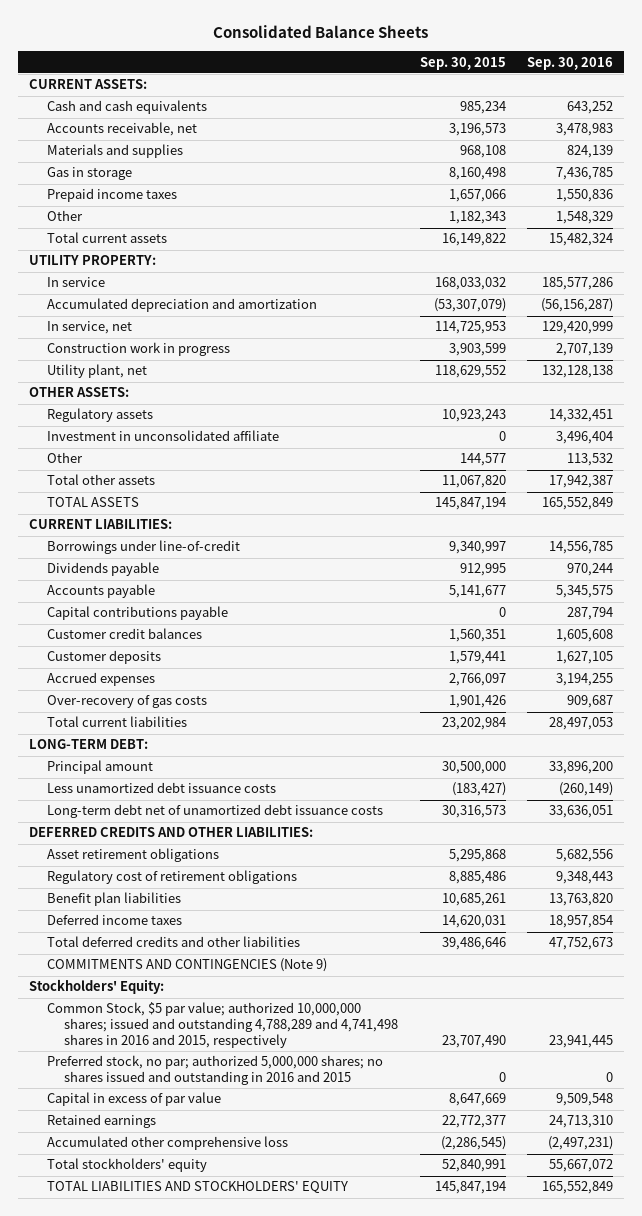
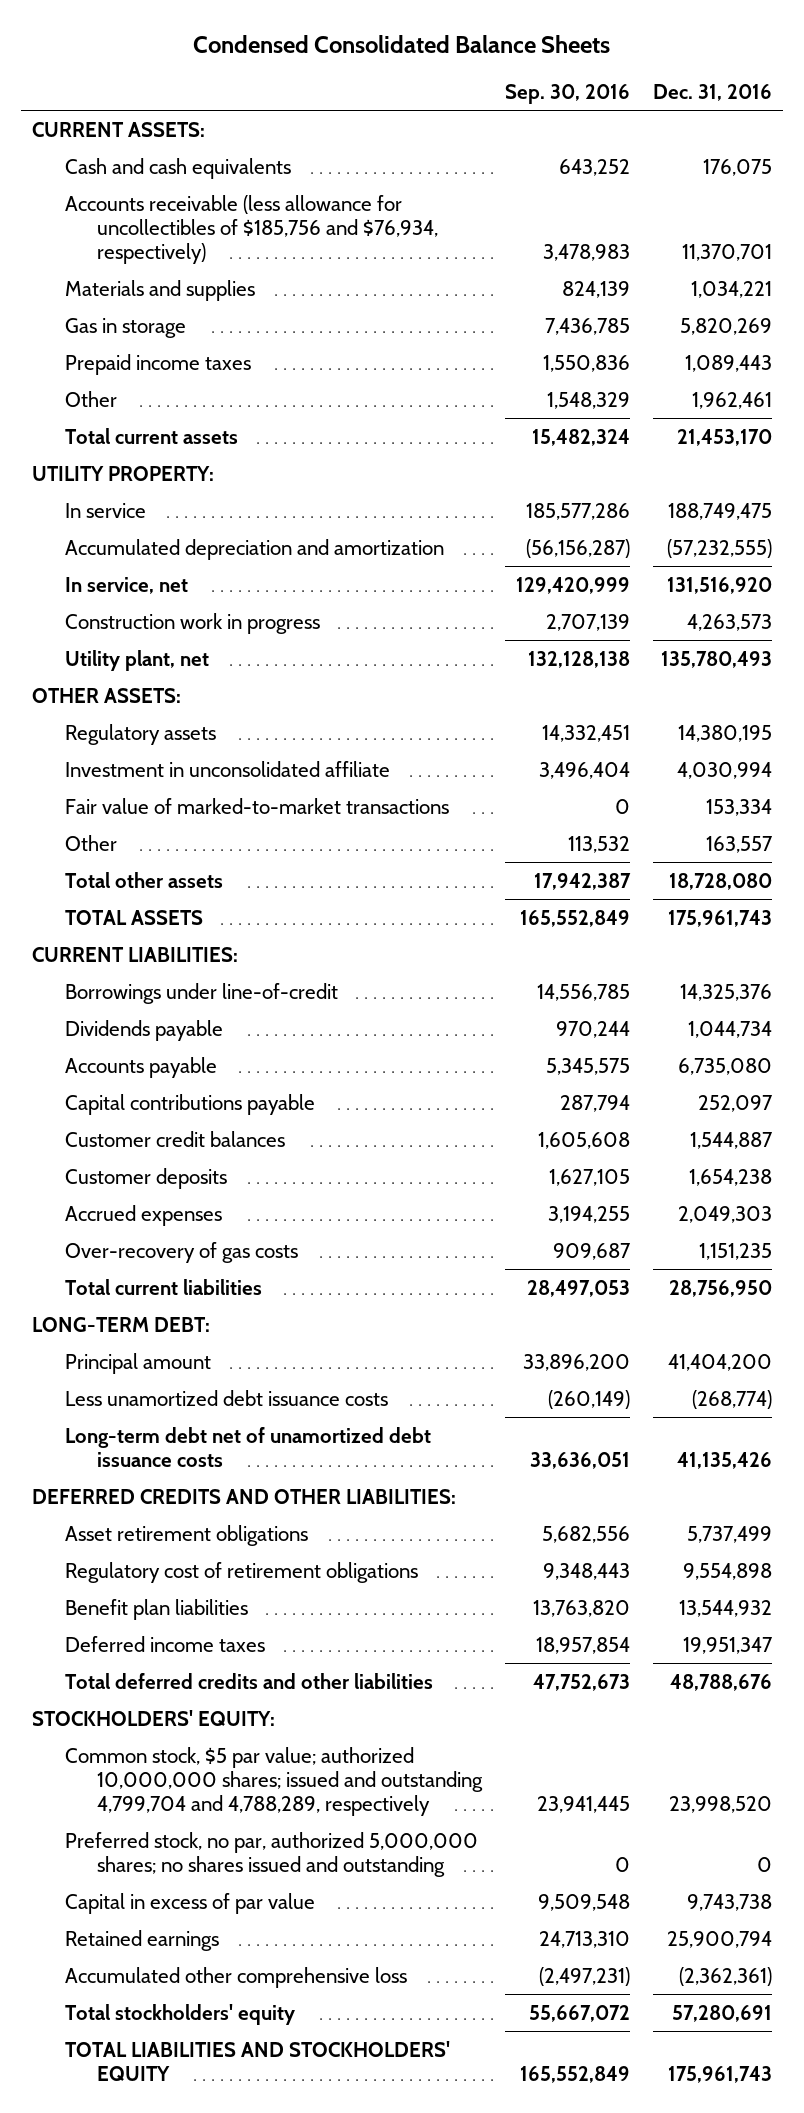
[212,25,428,39] Consolidated Balance Sheets -> [193,34,611,53] Condensed Consolidated Balance Sheets
[419,56,506,70] Sep. 30, 2015 -> none
none -> [653,84,773,102] Dec. 31, 2016
[46,122,197,137] Accounts receivable, net -> [64,194,439,264] Accounts receivable (less allowance for uncollectibles of $185,756 and $76,934, respectively)
none -> [64,797,449,814] Fair value of marked-to-market transactions
[46,958,327,973] COMMITMENTS AND CONTINGENCIES (Note 9) -> none
[28,979,164,995] Stockholders' Equity: -> [31,1709,275,1726] STOCKHOLDERS' EQUITY:
[46,1002,399,1049] Common Stock, $5 par value; authorized 10,000,000 shares; issued and outstanding 4,788,289 and 4,741,498 shares in 2016 and 2015, respectively -> [64,1746,484,1816] Common stock, $5 par value; authorized 10,000,000 shares; issued and outstanding 4,799,704 and 4,788,289, respectively
[46,1055,383,1086] Preferred stock, no par; authorized 5,000,000 shares; no shares issued and outstanding in 2016 and 2015 -> [64,1831,478,1877] Preferred stock, no par, authorized 5,000,000 shares; no shares issued and outstanding

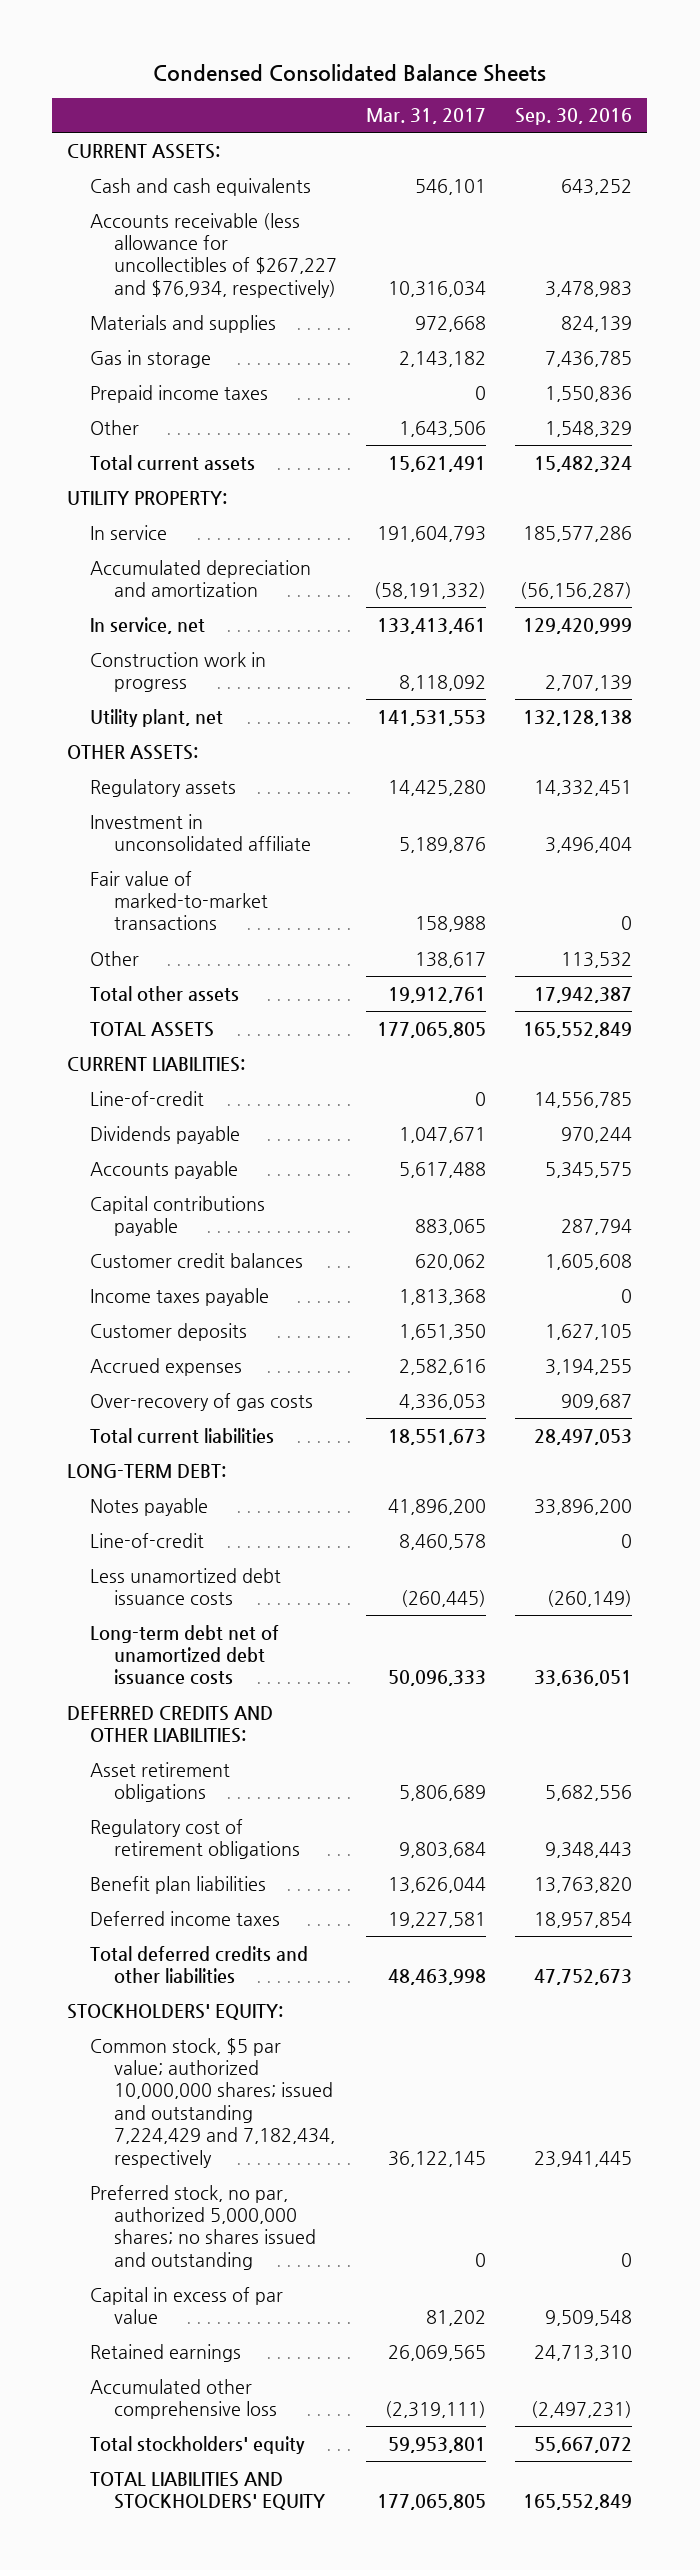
[653,84,773,102] Dec. 31, 2016 -> none
none -> [366,108,487,125] Mar. 31, 2017
[64,194,439,264] Accounts receivable (less allowance for uncollectibles of $185,756 and $76,934, respectively) -> [90,212,337,298] Accounts receivable (less allowance for uncollectibles of $267,227 and $76,934, respectively)
[64,982,338,1004] Borrowings under line-of-credit -> [90,1090,205,1106] Line-of-credit
none -> [90,1287,270,1306] Income taxes payable
[64,1352,211,1374] Principal amount -> [90,1497,209,1516] Notes payable
none -> [90,1532,205,1548] Line-of-credit
[64,1746,484,1816] Common stock, $5 par value; authorized 10,000,000 shares; issued and outstanding 4,799,704 and 4,788,289, respectively -> [90,2037,335,2168] Common stock, $5 par value; authorized 10,000,000 shares; issued and outstanding 7,224,429 and 7,182,434, respectively

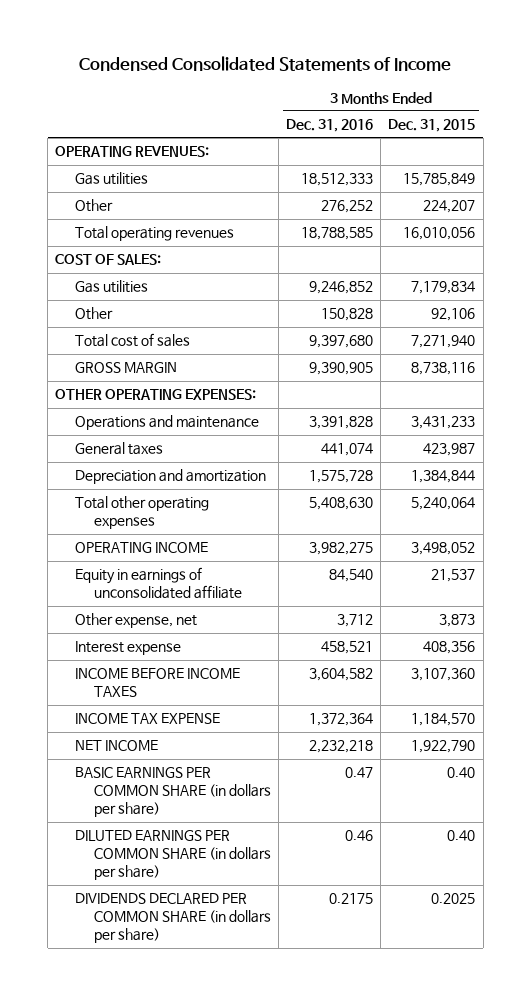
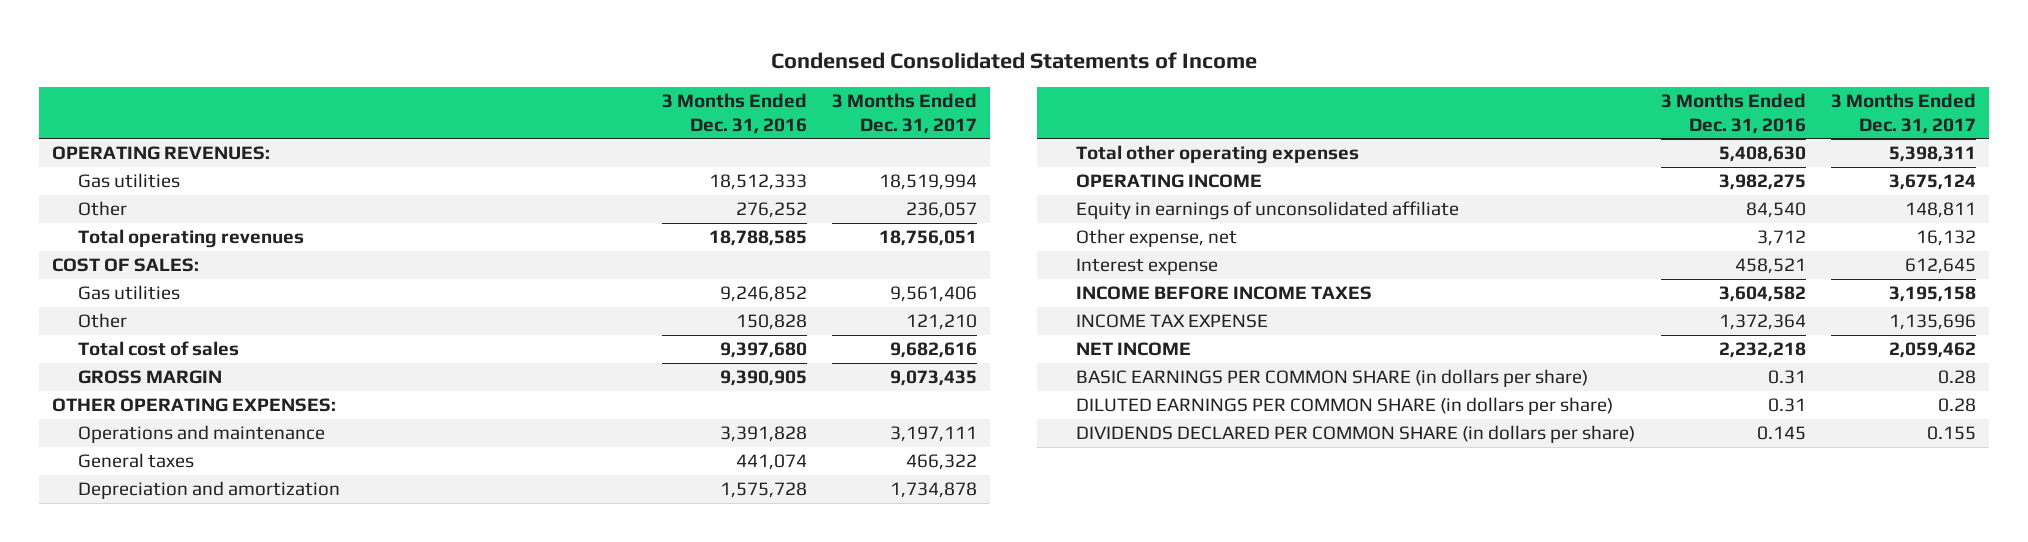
[388,119,476,133] Dec. 31, 2015 -> none
none -> [832,93,978,134] 3 Months Ended Dec. 31, 2017
[345,767,374,779] 0.47 -> [1767,370,1806,385] 0.31
[345,830,374,842] 0.46 -> [1767,398,1806,413] 0.31
[329,893,374,905] 0.2175 -> [1756,426,1806,441] 0.145

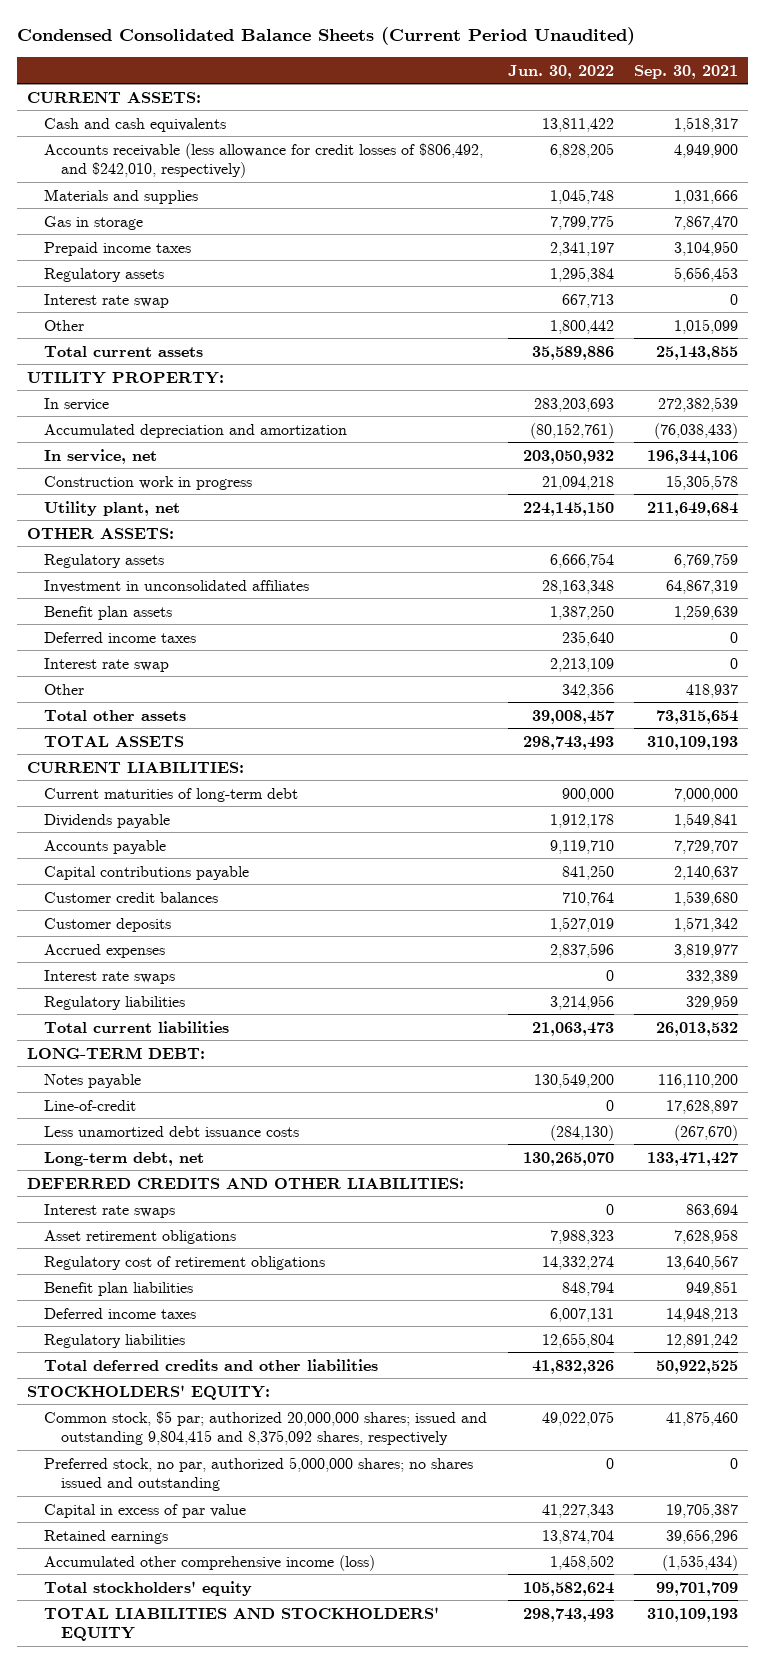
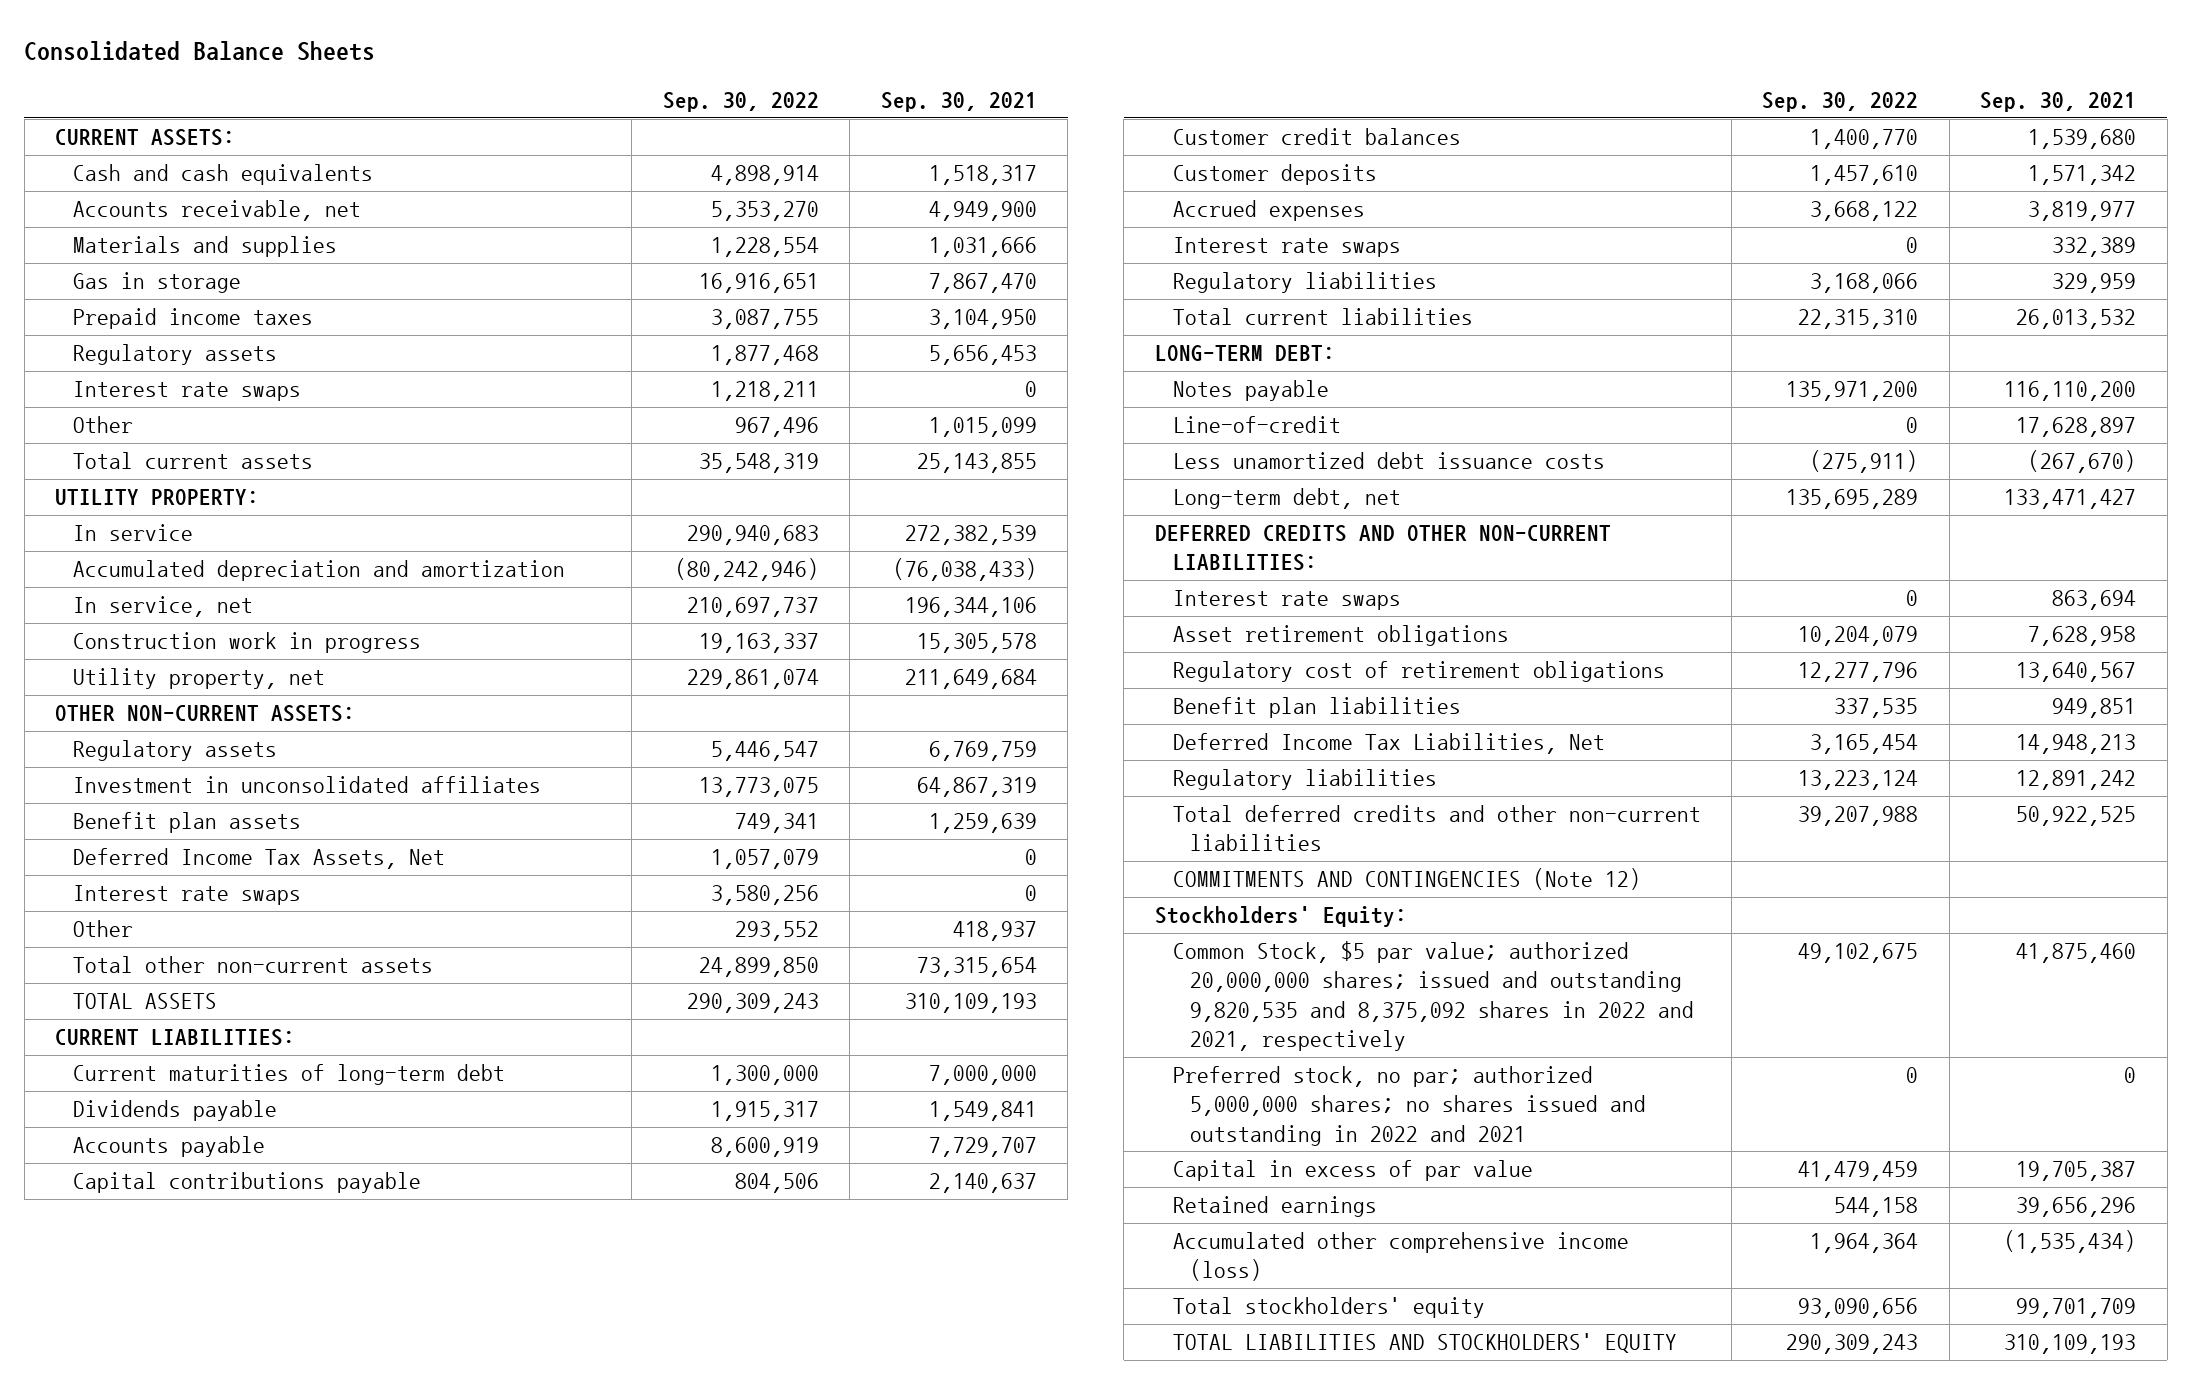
[16,27,635,46] Condensed Consolidated Balance Sheets (Current Period Unaudited) -> [24,41,376,62] Consolidated Balance Sheets
[507,64,614,79] Jun. 30, 2022 -> none
none -> [662,92,819,113] Sep. 30, 2022
[44,142,484,179] Accounts receivable (less allowance for credit losses of $806,492, and $242,010, respectively) -> [72,200,361,222] Accounts receivable, net
[44,293,170,308] Interest rate swap -> [72,381,301,402] Interest rate swaps
[44,500,181,516] Utility plant, net -> [72,668,325,690] Utility property, net
[27,527,175,539] OTHER ASSETS: -> [55,705,356,723] OTHER NON-CURRENT ASSETS:
[44,631,197,643] Deferred income taxes -> [72,848,445,870] Deferred Income Tax Assets, Net
[44,657,170,672] Interest rate swap -> [72,885,301,906] Interest rate swaps
[44,709,187,721] Total other assets -> [72,956,433,974] Total other non-current assets
[27,1177,465,1189] DEFERRED CREDITS AND OTHER LIABILITIES: -> [1154,525,1611,572] DEFERRED CREDITS AND OTHER NON-CURRENT LIABILITIES:
[44,1307,197,1319] Deferred income taxes -> [1172,733,1605,755] Deferred Income Tax Liabilities, Net
[44,1358,379,1371] Total deferred credits and other liabilities -> [1172,805,1701,852] Total deferred credits and other non-current liabilities
none -> [1172,868,1641,891] COMMITMENTS AND CONTINGENCIES (Note 12)
[27,1384,271,1400] STOCKHOLDERS' EQUITY: -> [1154,906,1407,928] Stockholders' Equity:
[44,1410,488,1446] Common stock, $5 par; authorized 20,000,000 shares; issued and outstanding 9,804,415 and 8,375,092 shares, respectively -> [1172,941,1695,1051] Common Stock, $5 par value; authorized 20,000,000 shares; issued and outstanding 9,820,535 and 8,375,092 shares in 2022 and 2021, respectively
[44,1456,474,1492] Preferred stock, no par, authorized 5,000,000 shares; no shares issued and outstanding -> [1172,1066,1647,1146] Preferred stock, no par; authorized 5,000,000 shares; no shares issued and outstanding in 2022 and 2021

